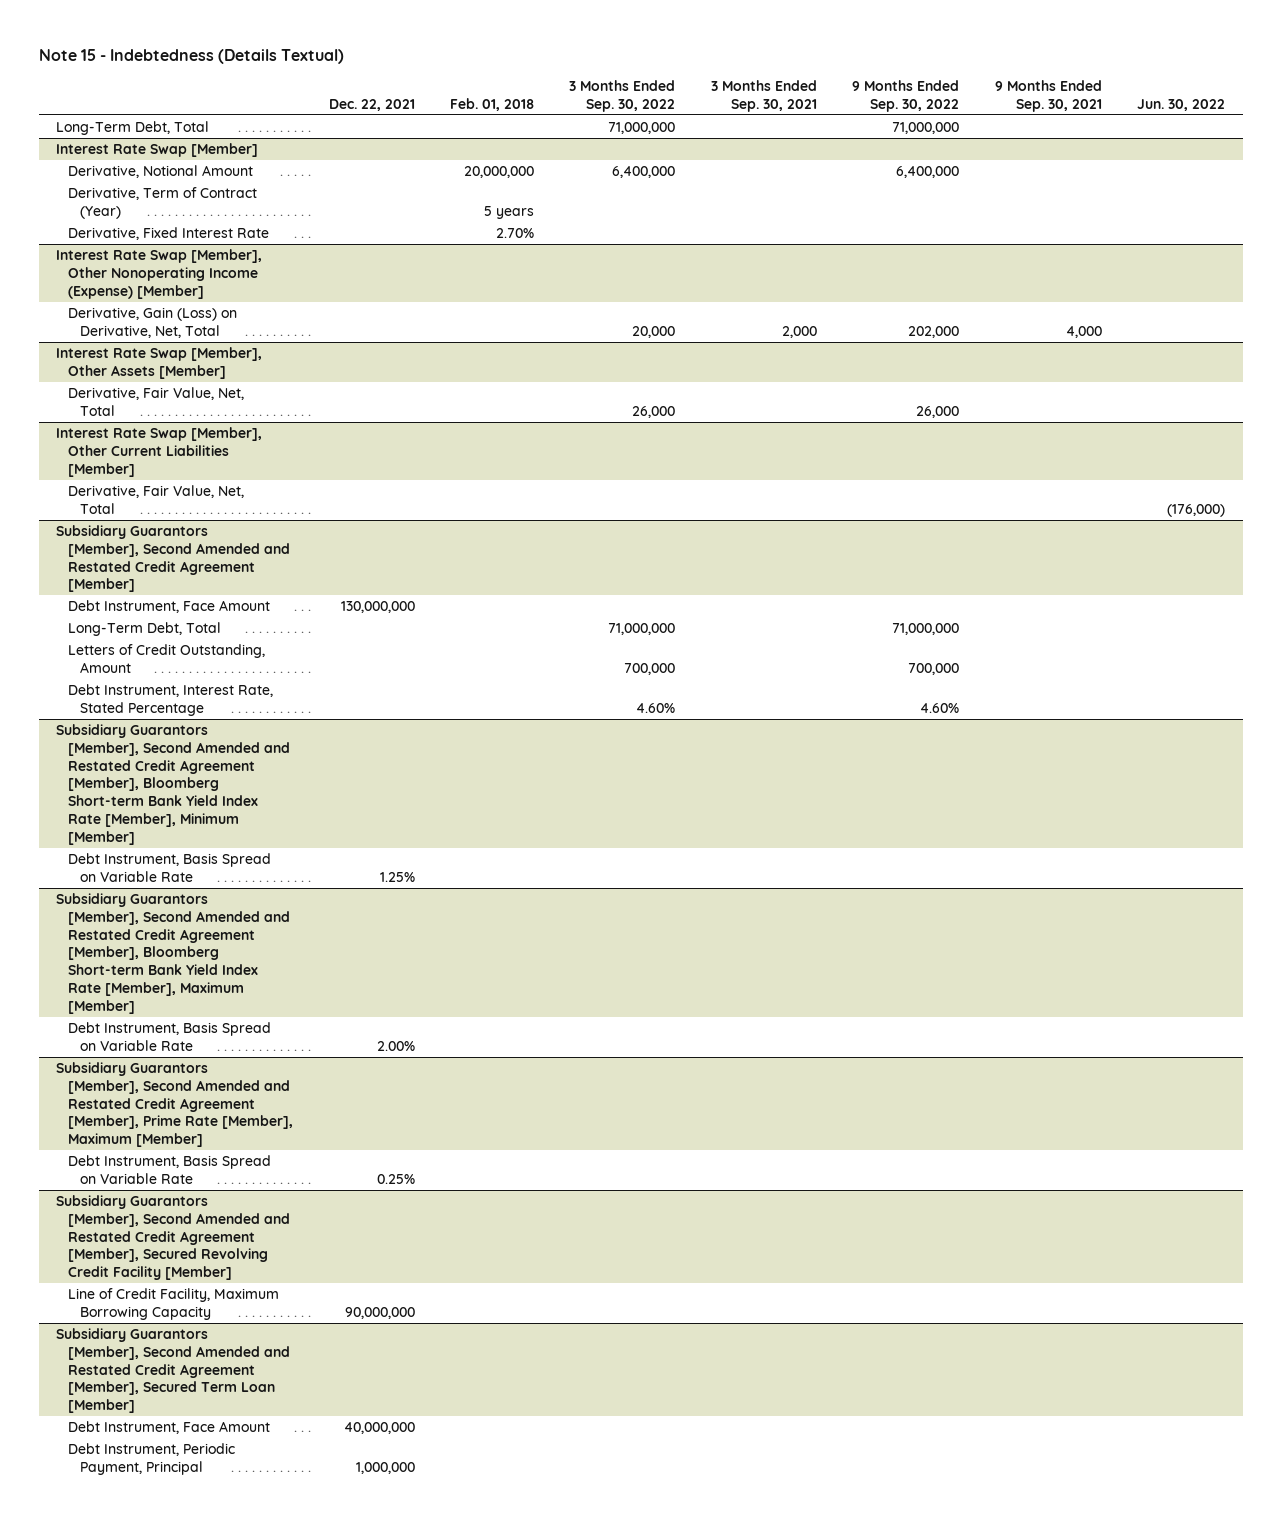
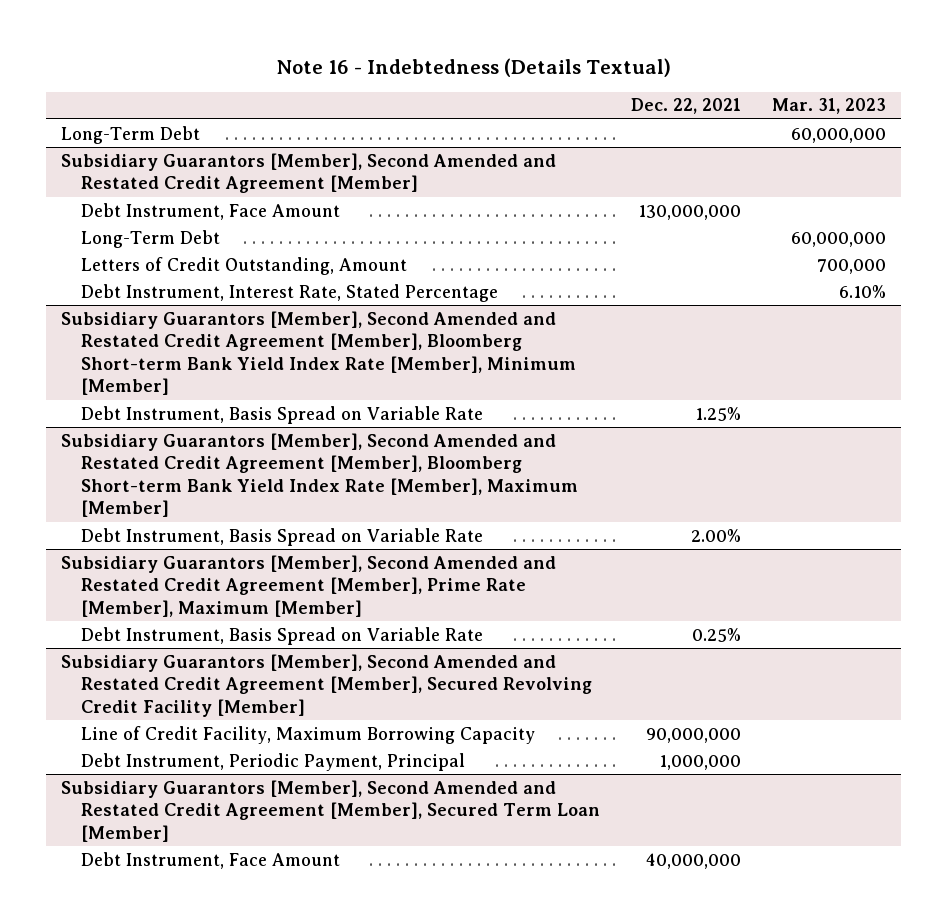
[38,48,344,64] Note 15 - Indebtedness (Details Textual) -> [276,57,672,77] Note 16 - Indebtedness (Details Textual)
[450,97,535,111] Feb. 01, 2018 -> none
[569,79,676,112] 3 Months Ended Sep. 30, 2022 -> none
[710,79,817,112] 3 Months Ended Sep. 30, 2021 -> none
[852,79,960,112] 9 Months Ended Sep. 30, 2022 -> none
[994,79,1102,112] 9 Months Ended Sep. 30, 2021 -> none
[1136,98,1225,111] Jun. 30, 2022 -> none
none -> [771,98,886,115] Mar. 31, 2023
[56,143,259,158] Interest Rate Swap [Member] -> none
[68,165,254,179] Derivative, Notional Amount -> none
[68,187,258,219] Derivative, Term of Contract (Year) -> none
[68,227,270,241] Derivative, Fixed Interest Rate -> none
[56,249,263,299] Interest Rate Swap [Member], Other Nonoperating Income (Expense) [Member] -> none
[68,307,238,338] Derivative, Gain (Loss) on Derivative, Net, Total -> none
[56,347,263,379] Interest Rate Swap [Member], Other Assets [Member] -> none
[68,387,245,416] Derivative, Fair Value, Net, Total -> none
[56,427,263,477] Interest Rate Swap [Member], Other Current Liabilities [Member] -> none
[68,485,245,514] Derivative, Fair Value, Net, Total -> none
[56,121,210,136] Long-Term Debt, Total -> [61,125,201,144] Long-Term Debt
[68,622,222,637] Long-Term Debt, Total -> [81,229,221,248] Long-Term Debt
none -> [81,752,466,771] Debt Instrument, Periodic Payment, Principal
[68,1443,236,1475] Debt Instrument, Periodic Payment, Principal -> none

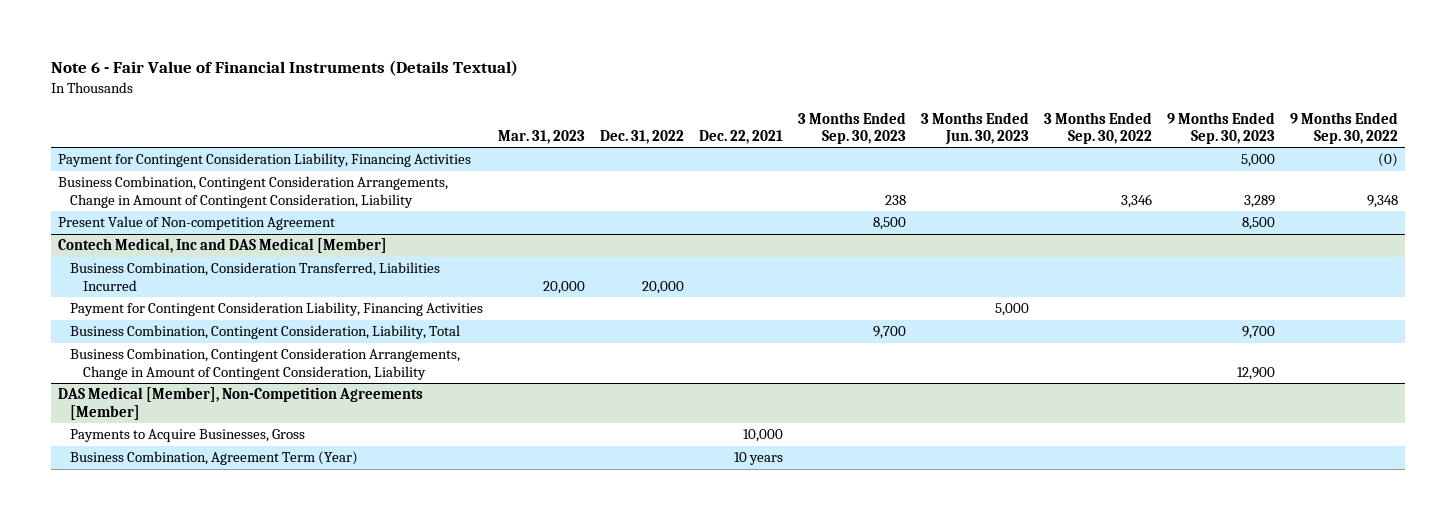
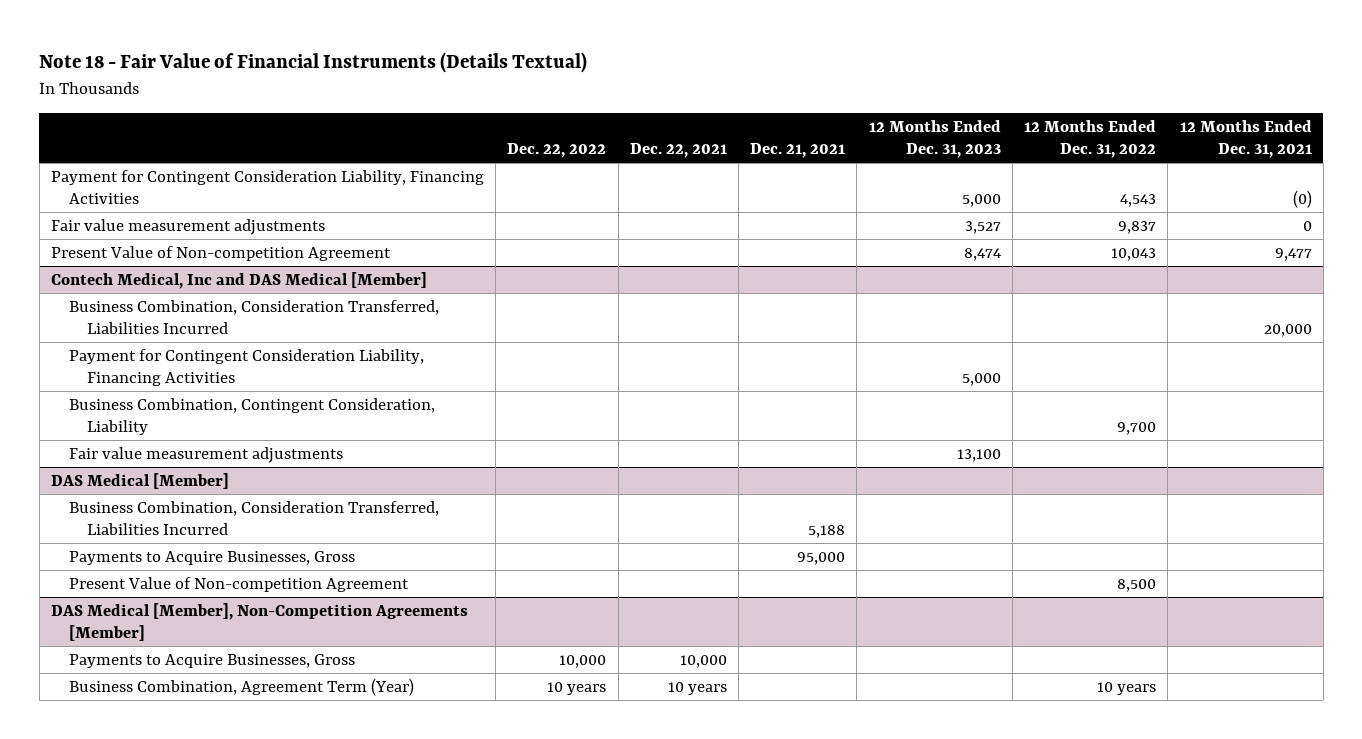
[50,60,518,77] Note 6 - Fair Value of Financial Instruments (Details Textual) -> [39,52,588,74] Note 18 - Fair Value of Financial Instruments (Details Textual)
[498,129,586,144] Mar. 31, 2023 -> none
[600,129,685,144] Dec. 31, 2022 -> none
[798,111,907,144] 3 Months Ended Sep. 30, 2023 -> none
[921,111,1030,145] 3 Months Ended Jun. 30, 2023 -> none
[1044,111,1153,144] 3 Months Ended Sep. 30, 2022 -> none
[1167,111,1276,144] 9 Months Ended Sep. 30, 2023 -> none
[1289,111,1398,144] 9 Months Ended Sep. 30, 2022 -> none
none -> [507,143,607,159] Dec. 22, 2022
none -> [750,143,846,159] Dec. 21, 2021
none -> [868,119,1001,159] 12 Months Ended Dec. 31, 2023
none -> [1024,119,1157,159] 12 Months Ended Dec. 31, 2022
none -> [1179,119,1312,159] 12 Months Ended Dec. 31, 2021
[58,176,449,208] Business Combination, Contingent Consideration Arrangements, Change in Amount of Contingent Consideration, Liability -> [50,218,325,235] Fair value measurement adjustments
[70,325,461,340] Business Combination, Contingent Consideration, Liability, Total -> [68,397,435,436] Business Combination, Contingent Consideration, Liability
[70,348,461,380] Business Combination, Contingent Consideration Arrangements, Change in Amount of Contingent Consideration, Liability -> [68,446,343,463] Fair value measurement adjustments
none -> [50,472,229,489] DAS Medical [Member]
none -> [68,500,439,536] Business Combination, Consideration Transferred, Liabilities Incurred
none -> [68,550,355,565] Payments to Acquire Businesses, Gross
none -> [68,576,409,592] Present Value of Non-competition Agreement

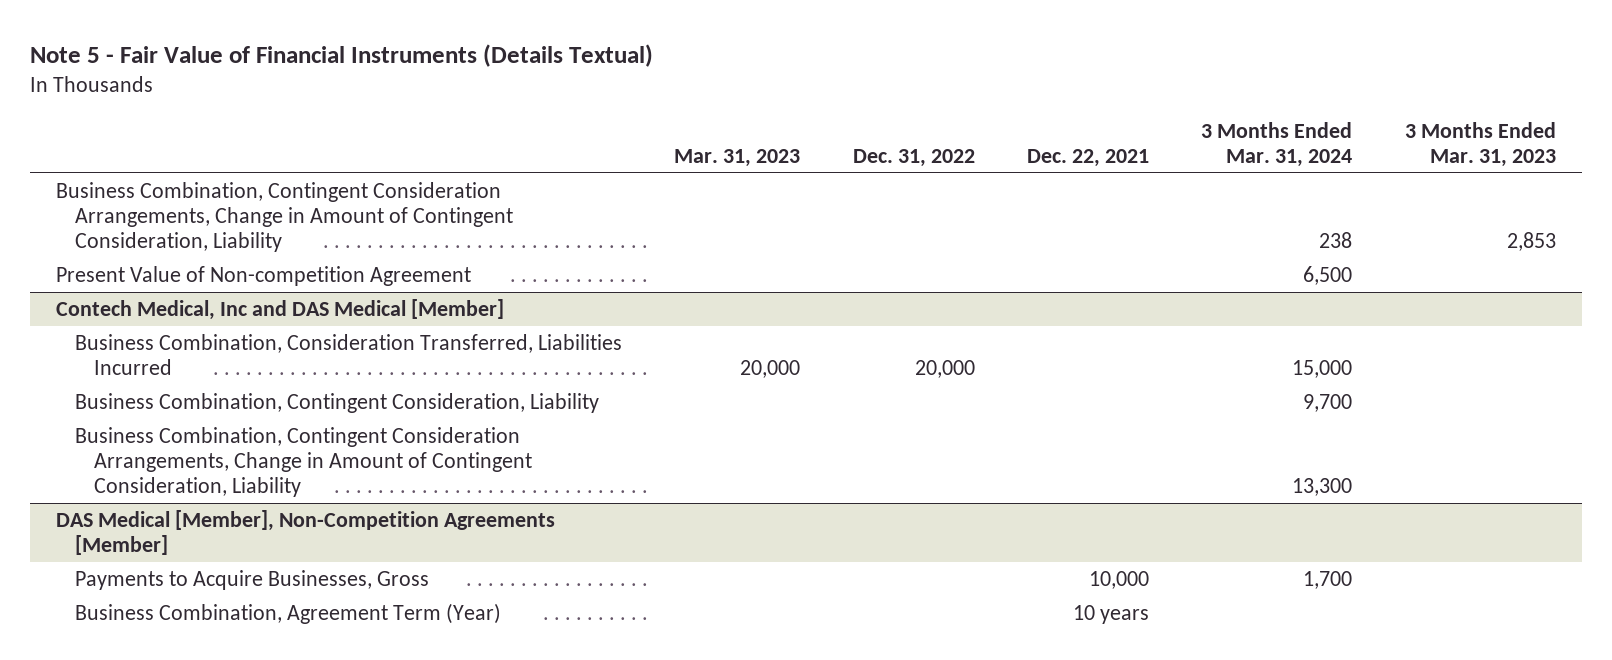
[39,52,588,74] Note 18 - Fair Value of Financial Instruments (Details Textual) -> [29,44,653,68] Note 5 - Fair Value of Financial Instruments (Details Textual)
[507,143,607,159] Dec. 22, 2022 -> none
[750,143,846,159] Dec. 21, 2021 -> none
[868,119,1001,159] 12 Months Ended Dec. 31, 2023 -> none
[1024,119,1157,159] 12 Months Ended Dec. 31, 2022 -> none
[1179,119,1312,159] 12 Months Ended Dec. 31, 2021 -> none
none -> [674,148,801,167] Mar. 31, 2023
none -> [852,148,975,167] Dec. 31, 2022
none -> [1201,121,1353,167] 3 Months Ended Mar. 31, 2024
none -> [1404,121,1556,167] 3 Months Ended Mar. 31, 2023
[50,169,484,205] Payment for Contingent Consideration Liability, Financing Activities -> none
[50,218,325,235] Fair value measurement adjustments -> [56,181,513,253] Business Combination, Contingent Consideration Arrangements, Change in Amount of Contingent Consideration, Liability
[68,348,424,387] Payment for Contingent Consideration Liability, Financing Activities -> none
[50,472,229,489] DAS Medical [Member] -> none
[68,500,439,536] Business Combination, Consideration Transferred, Liabilities Incurred -> none
[68,550,355,565] Payments to Acquire Businesses, Gross -> none
[68,576,409,592] Present Value of Non-competition Agreement -> none
[68,446,343,463] Fair value measurement adjustments -> [74,426,532,498] Business Combination, Contingent Consideration Arrangements, Change in Amount of Contingent Consideration, Liability

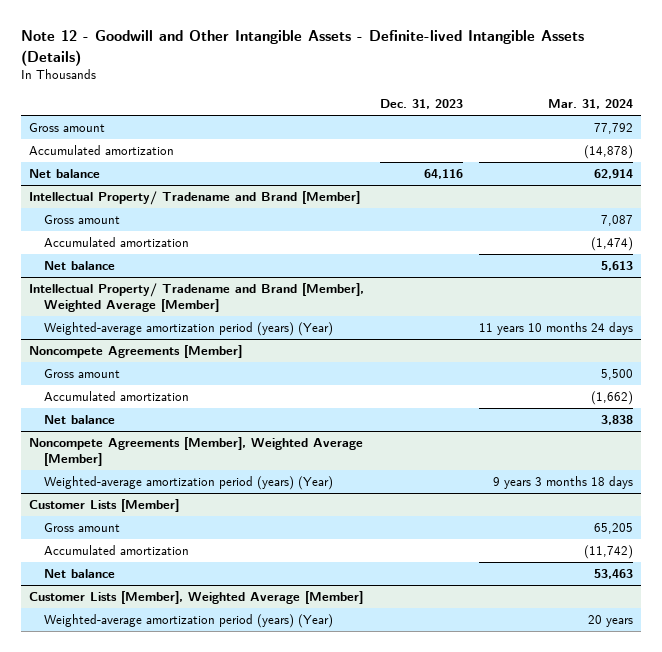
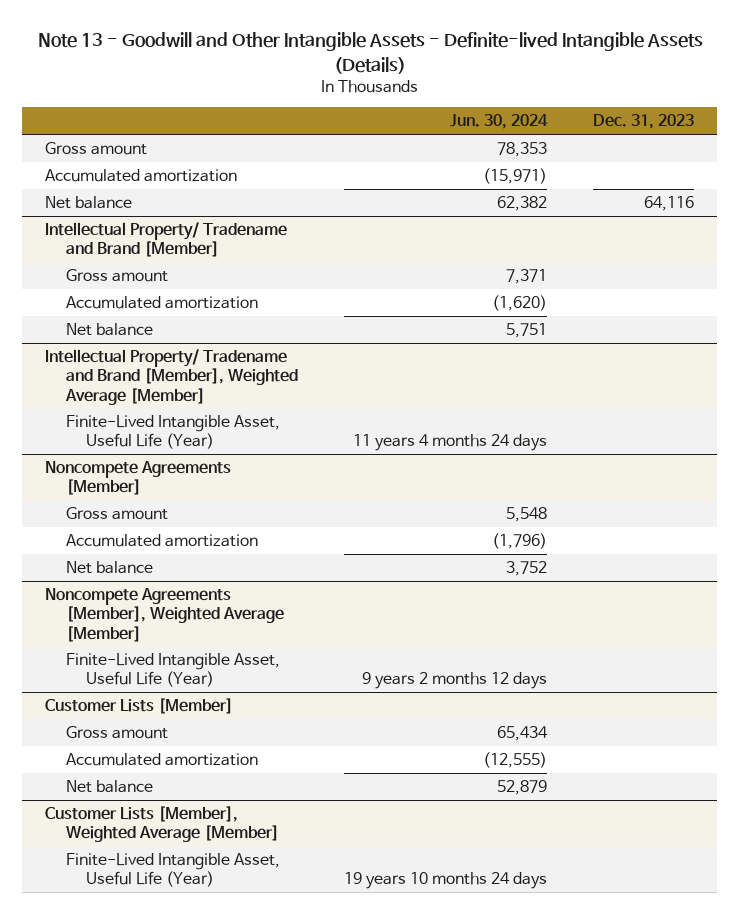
[21,30,585,66] Note 12 - Goodwill and Other Intangible Assets - Definite-lived Intangible Assets (Details) -> [37,32,703,74] Note 13 - Goodwill and Other Intangible Assets - Definite-lived Intangible Assets (Details)
[548,99,634,110] Mar. 31, 2024 -> none
none -> [449,114,548,130] Jun. 30, 2024
[44,322,334,337] Weighted-average amortization period (years) (Year) -> [65,415,280,450] Finite-Lived Intangible Asset, Useful Life (Year)
[44,476,334,491] Weighted-average amortization period (years) (Year) -> [65,653,280,688] Finite-Lived Intangible Asset, Useful Life (Year)
[44,614,334,629] Weighted-average amortization period (years) (Year) -> [65,853,280,888] Finite-Lived Intangible Asset, Useful Life (Year)

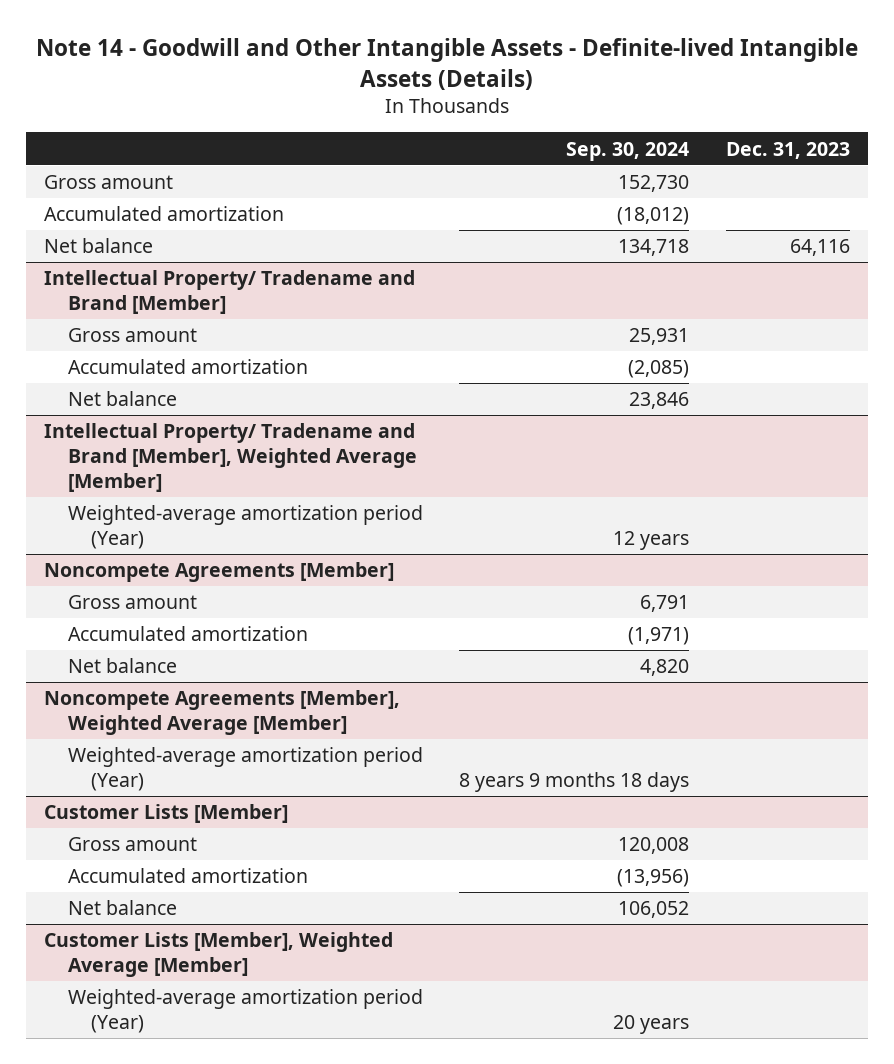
[37,32,703,74] Note 13 - Goodwill and Other Intangible Assets - Definite-lived Intangible Assets (Details) -> [36,38,859,90] Note 14 - Goodwill and Other Intangible Assets - Definite-lived Intangible Assets (Details)
[449,114,548,130] Jun. 30, 2024 -> none
none -> [566,141,690,161] Sep. 30, 2024
[65,415,280,450] Finite-Lived Intangible Asset, Useful Life (Year) -> [67,505,423,550] Weighted-average amortization period (Year)
[65,653,280,688] Finite-Lived Intangible Asset, Useful Life (Year) -> [67,747,423,792] Weighted-average amortization period (Year)
[65,853,280,888] Finite-Lived Intangible Asset, Useful Life (Year) -> [67,989,423,1034] Weighted-average amortization period (Year)

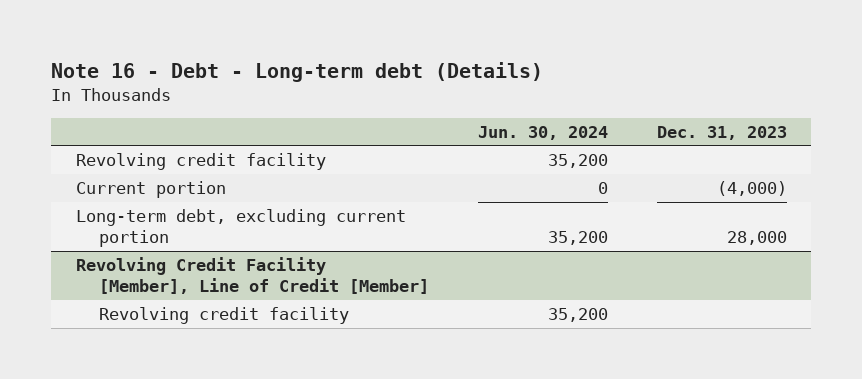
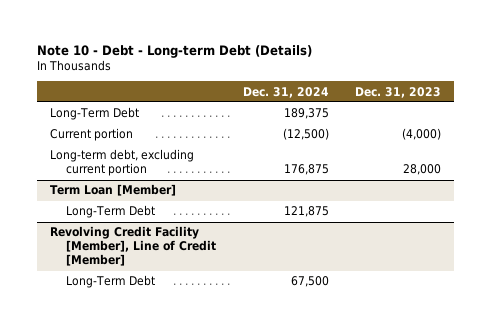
[51,61,544,82] Note 16 - Debt - Long-term debt (Details) -> [36,44,312,58] Note 10 - Debt - Long-term Debt (Details)
[477,125,608,140] Jun. 30, 2024 -> none
none -> [242,86,329,98] Dec. 31, 2024
[75,153,326,171] Revolving credit facility -> [49,107,139,121] Long-Term Debt
none -> [49,184,176,197] Term Loan [Member]
none -> [66,205,156,219] Long-Term Debt
[98,307,349,325] Revolving credit facility -> [66,275,156,289] Long-Term Debt

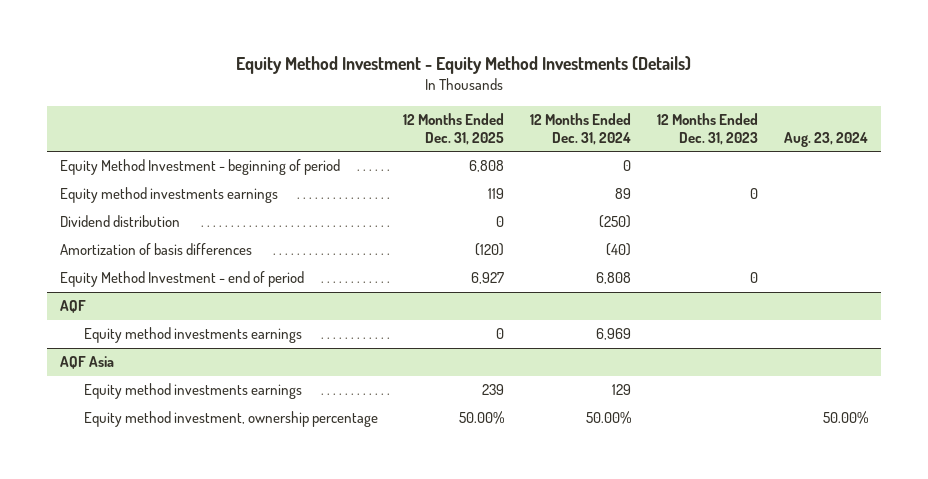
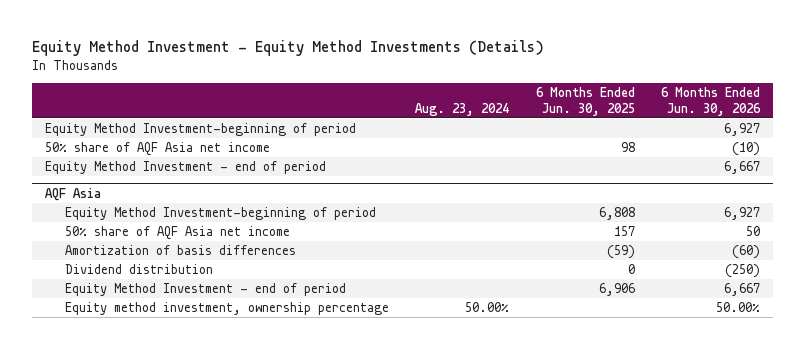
[403,112,505,146] 12 Months Ended Dec. 31, 2025 -> none
[530,112,632,146] 12 Months Ended Dec. 31, 2024 -> none
[657,112,759,146] 12 Months Ended Dec. 31, 2023 -> none
none -> [535,86,635,116] 6 Months Ended Jun. 30, 2025
none -> [661,86,762,116] 6 Months Ended Jun. 30, 2026
[59,215,180,228] Dividend distribution -> none
[59,243,252,256] Amortization of basis differences -> none
[59,159,340,176] Equity Method Investment - beginning of period -> [45,123,357,137] Equity Method Investment-beginning of period
[59,187,278,204] Equity method investments earnings -> [45,142,271,157] 50% share of AQF Asia net income
[59,300,86,314] AQF -> none
[83,327,302,344] Equity method investments earnings -> none
none -> [64,207,376,221] Equity Method Investment-beginning of period
[83,383,302,400] Equity method investments earnings -> [64,226,290,241] 50% share of AQF Asia net income
none -> [64,245,296,256] Amortization of basis differences
none -> [64,264,213,275] Dividend distribution
none -> [64,283,346,297] Equity Method Investment - end of period

